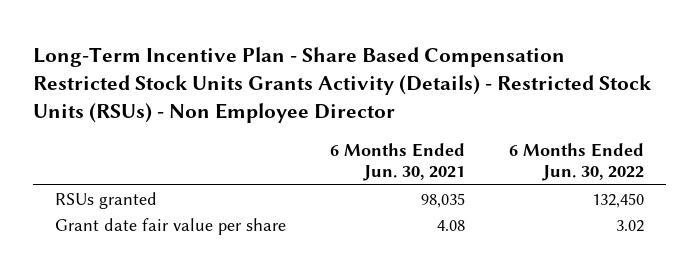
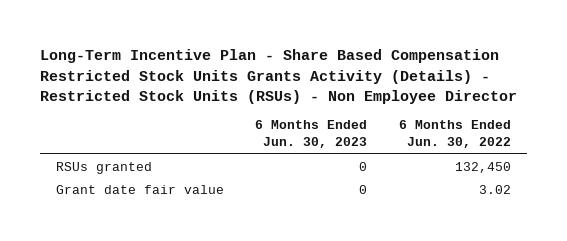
[330,142,466,182] 6 Months Ended Jun. 30, 2021 -> none
none -> [255,120,368,149] 6 Months Ended Jun. 30, 2023
[55,218,287,236] Grant date fair value per share -> [56,184,225,194] Grant date fair value

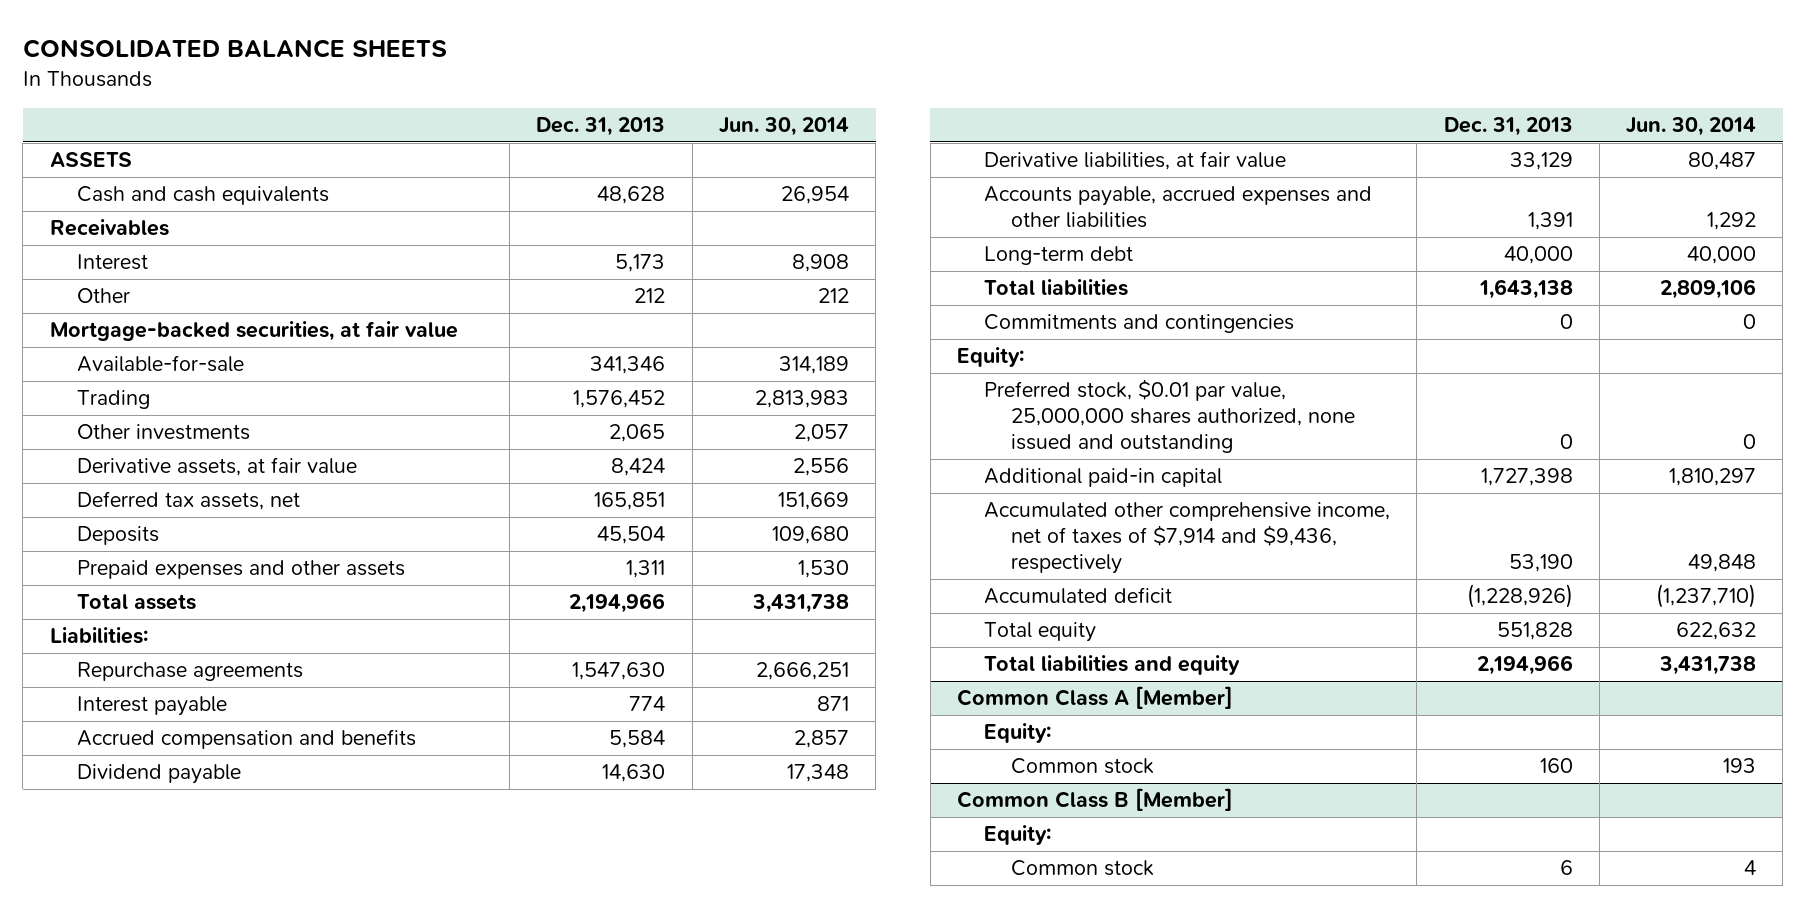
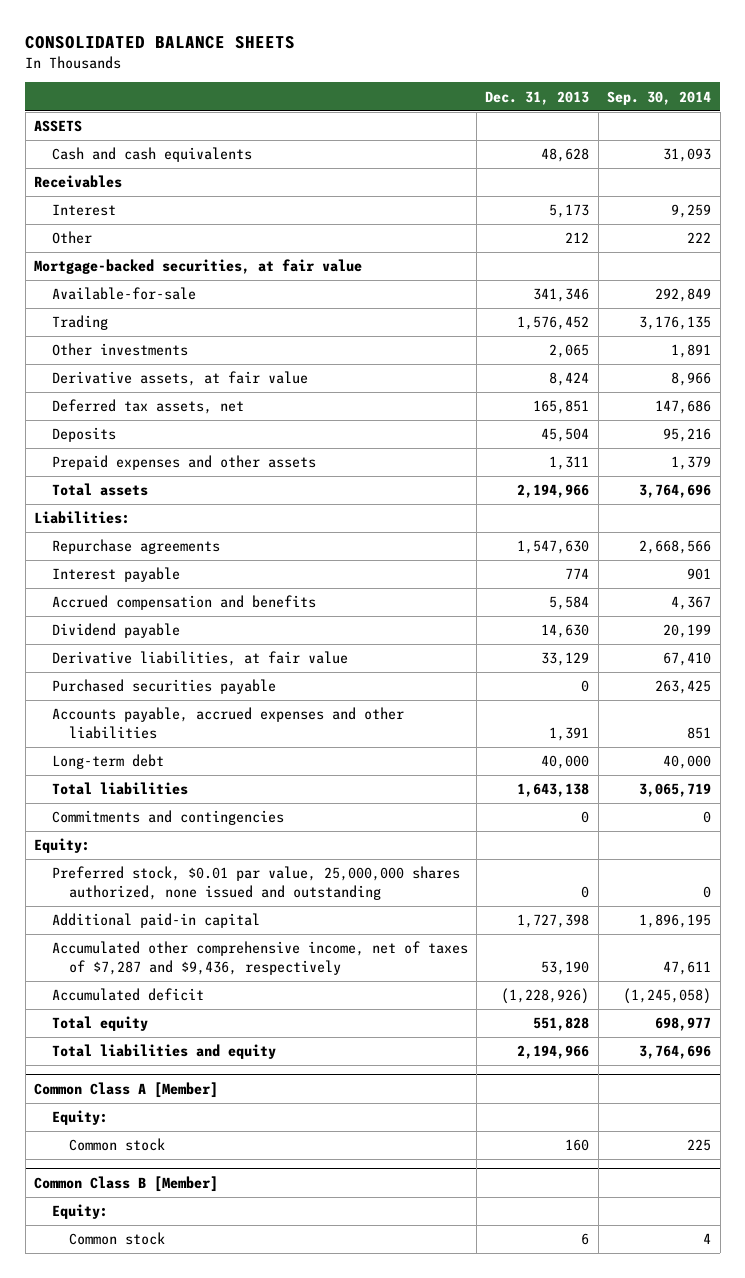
[718,117,849,137] Jun. 30, 2014 -> none
none -> [607,90,712,105] Sep. 30, 2014
none -> [51,679,276,695] Purchased securities payable
[983,502,1390,575] Accumulated other comprehensive income, net of taxes of $7,914 and $9,436, respectively -> [51,941,468,975] Accumulated other comprehensive income, net of taxes of $7,287 and $9,436, respectively

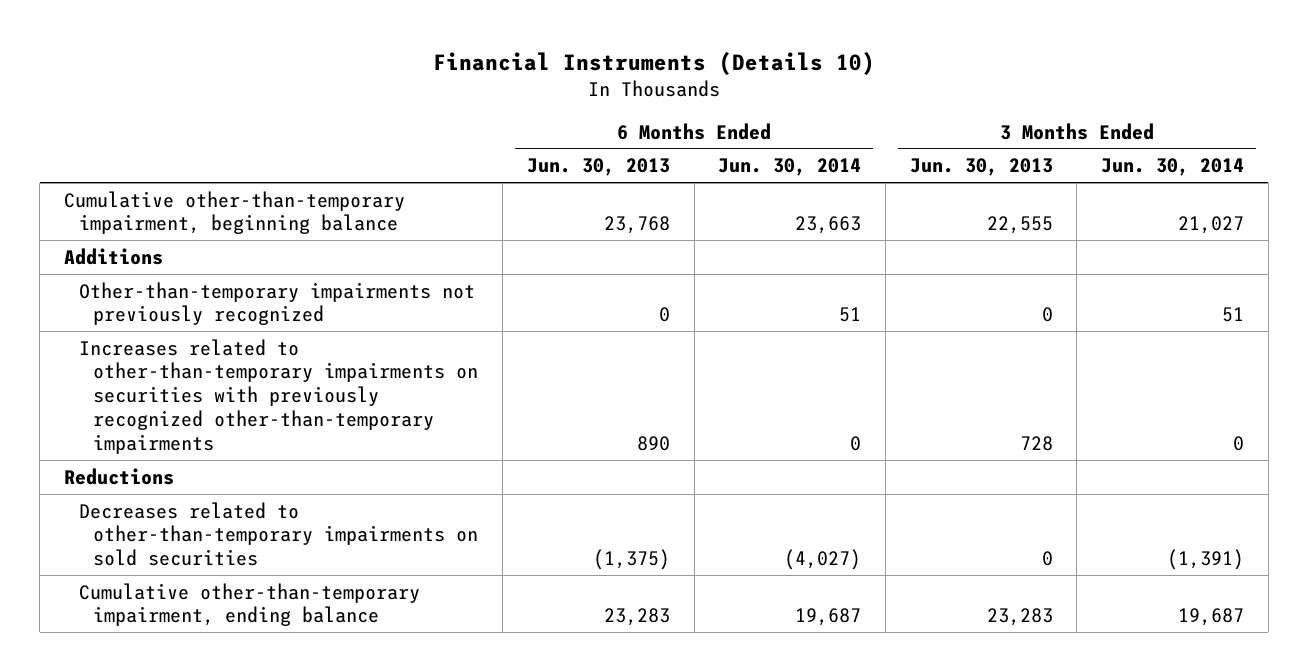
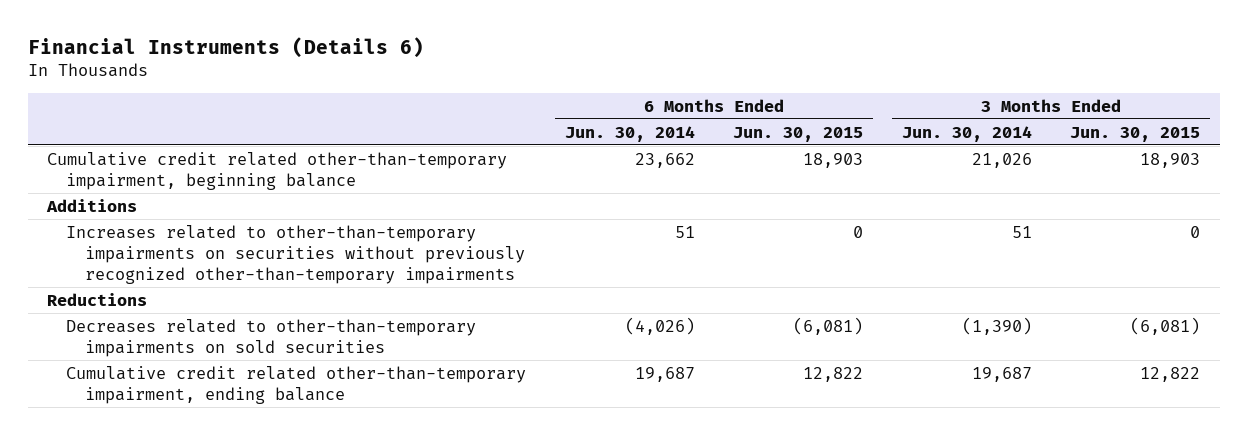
[432,51,875,75] Financial Instruments (Details 10) -> [28,36,425,58] Financial Instruments (Details 6)
[526,158,670,177] Jun. 30, 2013 -> none
[909,158,1053,177] Jun. 30, 2013 -> none
none -> [733,126,864,142] Jun. 30, 2015
none -> [1070,126,1201,142] Jun. 30, 2015
[63,190,405,235] Cumulative other-than-temporary impairment, beginning balance -> [47,151,508,190] Cumulative credit related other-than-temporary impairment, beginning balance
[795,216,862,235] 23,663 -> [634,152,695,168] 23,662
[1178,216,1245,235] 21,027 -> [971,152,1032,168] 21,026
[78,281,475,326] Other-than-temporary impairments not previously recognized -> none
[78,338,479,455] Increases related to other-than-temporary impairments on securities with previously recognized other-than-temporary impairments -> [66,224,525,284] Increases related to other-than-temporary impairments on securities without previously recognized other-than-temporary impairments
[850,436,862,452] 0 -> [674,225,695,238] 51
[1233,436,1245,452] 0 -> [1011,225,1032,238] 51
[784,549,862,571] (4,027) -> [624,316,695,335] (4,026)
[1167,549,1245,571] (1,391) -> [961,316,1032,335] (1,390)
[78,582,420,627] Cumulative other-than-temporary impairment, ending balance -> [66,365,527,404] Cumulative credit related other-than-temporary impairment, ending balance

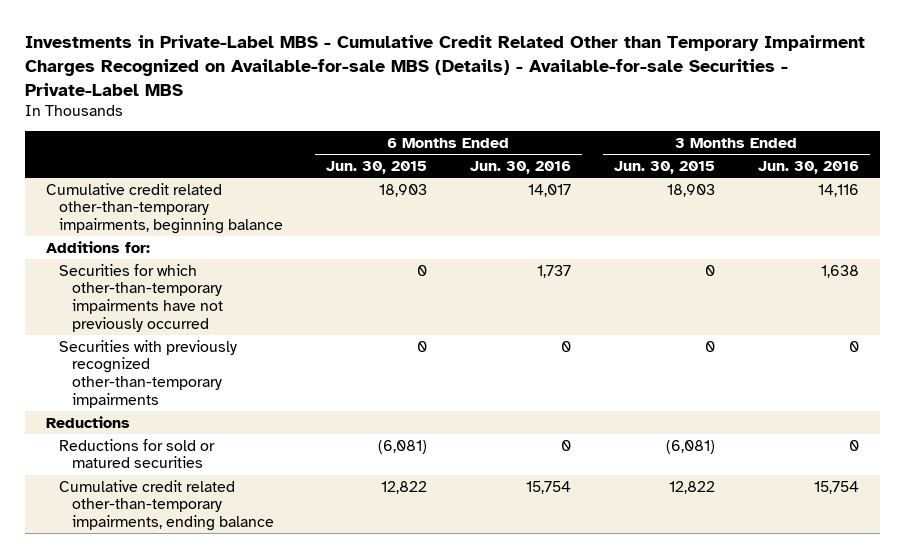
[28,36,425,58] Financial Instruments (Details 6) -> [24,35,865,96] Investments in Private-Label MBS - Cumulative Credit Related Other than Temporary Impairment Charges Recognized on Available-for-sale MBS (Details) - Available-for-sale Securities - Private-Label MBS
[564,125,695,142] Jun. 30, 2014 -> none
[901,125,1032,142] Jun. 30, 2014 -> none
none -> [469,160,571,174] Jun. 30, 2016
none -> [757,160,859,174] Jun. 30, 2016
[47,151,508,190] Cumulative credit related other-than-temporary impairment, beginning balance -> [46,182,283,235] Cumulative credit related other-than-temporary impairments, beginning balance
[46,198,138,212] Additions -> [46,240,151,253] Additions for:
none -> [58,263,223,333] Securities for which other-than-temporary impairments have not previously occurred
[66,224,525,284] Increases related to other-than-temporary impairments on securities without previously recognized other-than-temporary impairments -> [58,339,237,409] Securities with previously recognized other-than-temporary impairments
[66,318,477,357] Decreases related to other-than-temporary impairments on sold securities -> [58,438,215,469] Reductions for sold or matured securities
[66,365,527,404] Cumulative credit related other-than-temporary impairment, ending balance -> [58,479,274,532] Cumulative credit related other-than-temporary impairments, ending balance

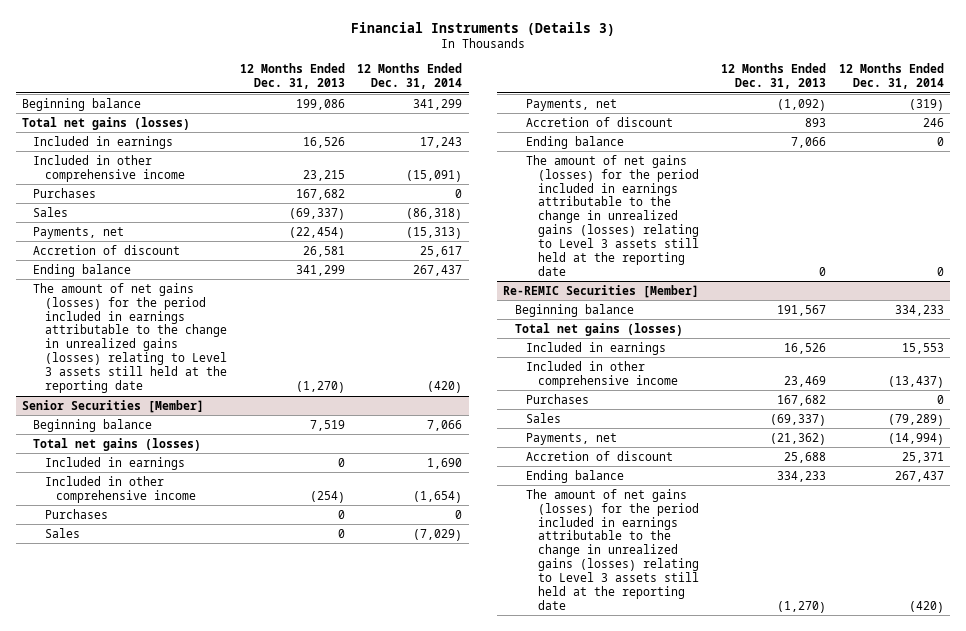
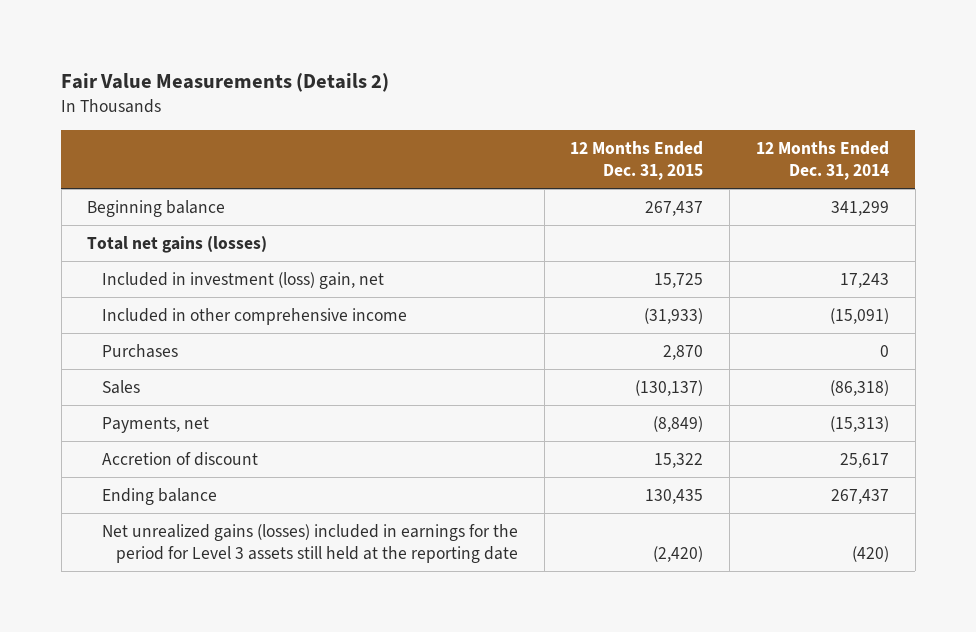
[350,22,615,37] Financial Instruments (Details 3) -> [61,73,390,93] Fair Value Measurements (Details 2)
[239,63,345,90] 12 Months Ended Dec. 31, 2013 -> none
none -> [570,140,704,181] 12 Months Ended Dec. 31, 2015
[33,135,174,149] Included in earnings -> [101,271,384,289] Included in investment (loss) gain, net
[21,399,204,413] Senior Securities [Member] -> none
[33,418,153,432] Beginning balance -> none
[33,437,202,451] Total net gains (losses) -> none
[44,456,185,470] Included in earnings -> none
[44,475,197,503] Included in other comprehensive income -> none
[44,508,108,519] Purchases -> none
[44,527,80,538] Sales -> none
[526,98,618,111] Payments, net -> none
[526,116,674,127] Accretion of discount -> none
[526,135,625,149] Ending balance -> none
[526,154,699,276] The amount of net gains (losses) for the period included in earnings attributable to the change in unrealized gains (losses) relating to Level 3 assets still held at the reporting date -> none
[503,284,700,298] Re-REMIC Securities [Member] -> none
[514,303,634,317] Beginning balance -> none
[514,322,683,336] Total net gains (losses) -> none
[526,341,667,355] Included in earnings -> none
[526,360,678,388] Included in other comprehensive income -> none
[526,393,590,404] Purchases -> none
[526,412,562,423] Sales -> none
[526,432,618,445] Payments, net -> none
[526,450,674,461] Accretion of discount -> none
[526,469,625,483] Ending balance -> none
[526,488,699,610] The amount of net gains (losses) for the period included in earnings attributable to the change in unrealized gains (losses) relating to Level 3 assets still held at the reporting date -> none
[33,282,227,393] The amount of net gains (losses) for the period included in earnings attributable to the change in unrealized gains (losses) relating to Level 3 assets still held at the reporting date -> [101,523,519,564] Net unrealized gains (losses) included in earnings for the period for Level 3 assets still held at the reporting date

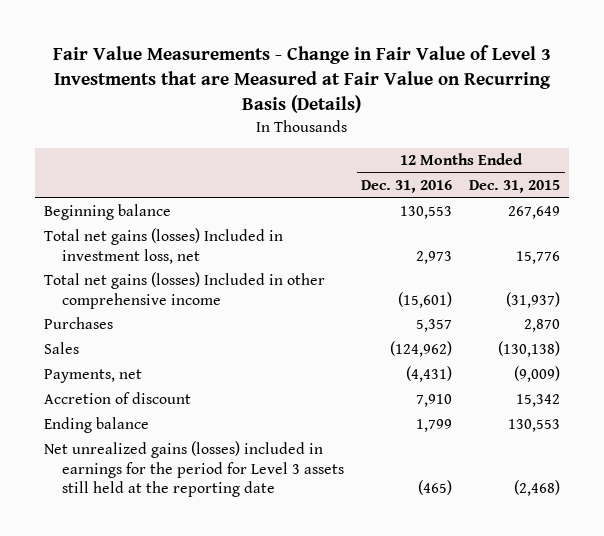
[61,73,390,93] Fair Value Measurements (Details 2) -> [53,45,552,114] Fair Value Measurements - Change in Fair Value of Level 3 Investments that are Measured at Fair Value on Recurring Basis (Details)
[755,140,889,181] 12 Months Ended Dec. 31, 2014 -> none
none -> [361,180,453,194] Dec. 31, 2016
[87,235,268,253] Total net gains (losses) -> none
[645,200,704,216] 267,437 -> [508,206,561,220] 267,649
[101,271,384,289] Included in investment (loss) gain, net -> [43,228,283,264] Total net gains (losses) Included in investment loss, net
[654,272,704,288] 15,725 -> [516,250,561,264] 15,776
[101,307,407,325] Included in other comprehensive income -> [43,272,325,309] Total net gains (losses) Included in other comprehensive income
[644,307,704,324] (31,933) -> [506,291,561,308] (31,937)
[635,379,704,396] (130,137) -> [498,341,561,358] (130,138)
[653,415,704,432] (8,849) -> [514,366,561,383] (9,009)
[654,452,704,468] 15,322 -> [516,394,561,408] 15,342
[645,488,704,504] 130,435 -> [508,419,561,433] 130,553
[653,546,704,563] (2,420) -> [514,480,561,497] (2,468)

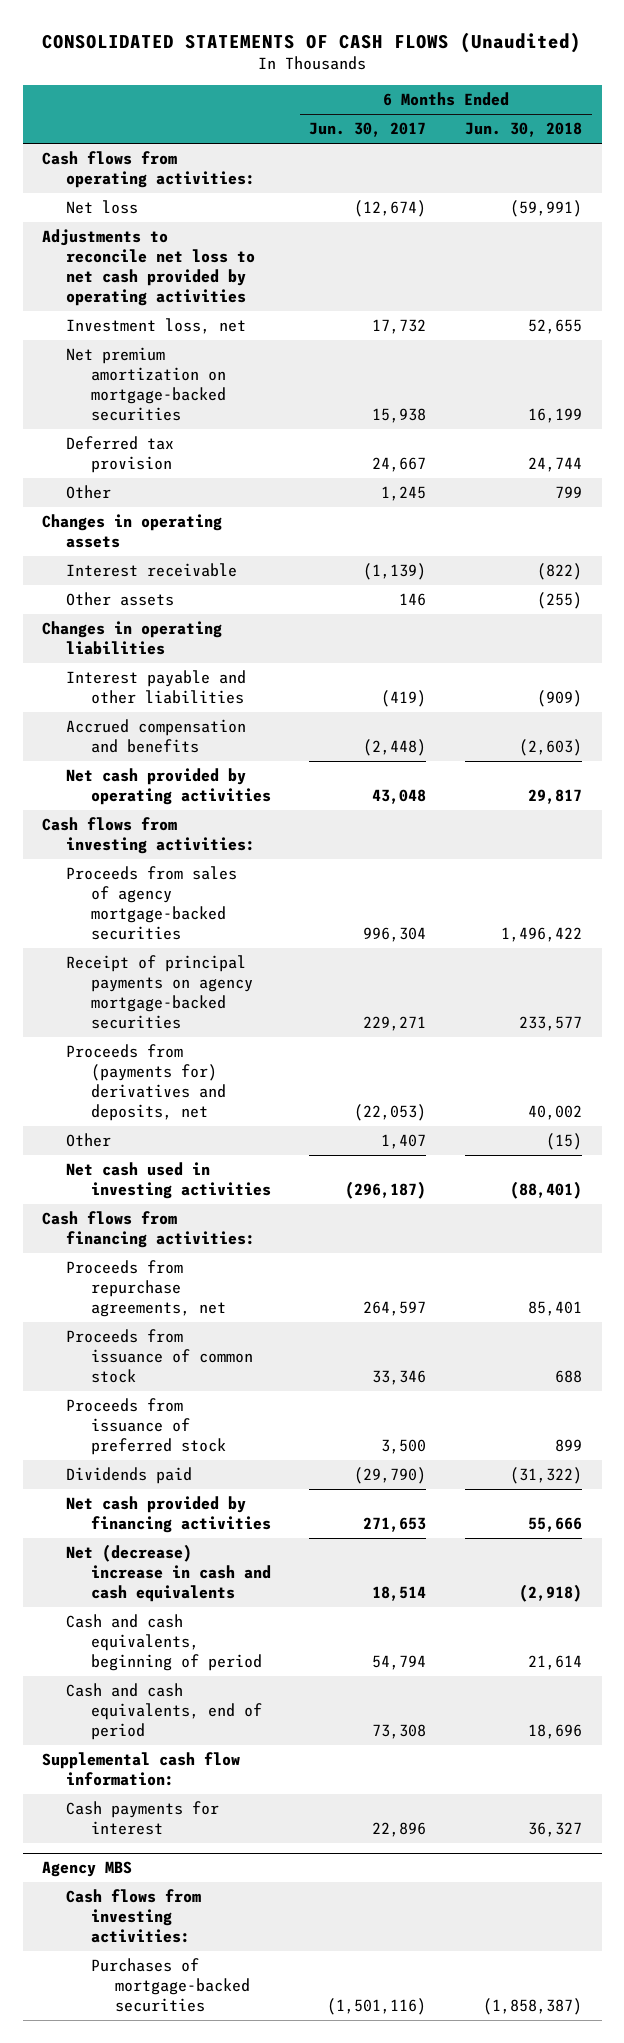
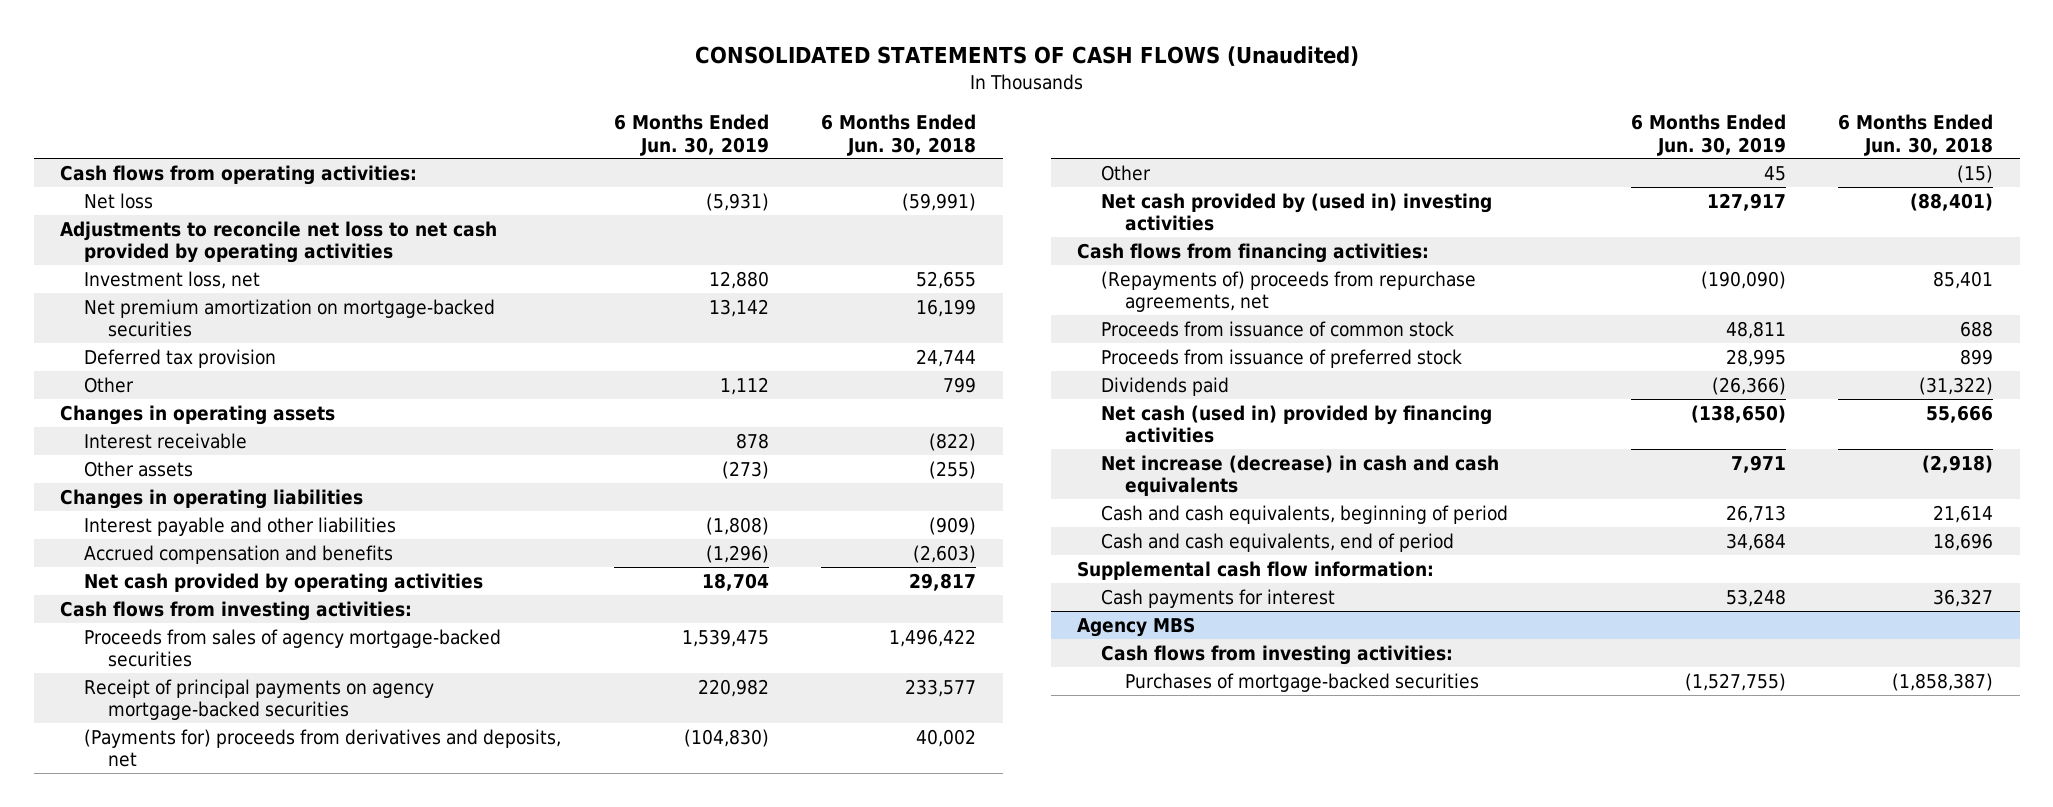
[309,122,427,138] Jun. 30, 2017 -> none
none -> [613,114,769,156] 6 Months Ended Jun. 30, 2019
[66,1044,226,1122] Proceeds from (payments for) derivatives and deposits, net -> [83,728,561,768] (Payments for) proceeds from derivatives and deposits, net
[66,1162,271,1200] Net cash used in investing activities -> [1100,192,1492,232] Net cash provided by (used in) investing activities
[66,1260,226,1318] Proceeds from repurchase agreements, net -> [1100,270,1476,313] (Repayments of) proceeds from repurchase agreements, net
[66,1496,271,1534] Net cash provided by financing activities -> [1100,404,1492,444] Net cash (used in) provided by financing activities
[66,1544,271,1603] Net (decrease) increase in cash and cash equivalents -> [1100,454,1499,497] Net increase (decrease) in cash and cash equivalents

